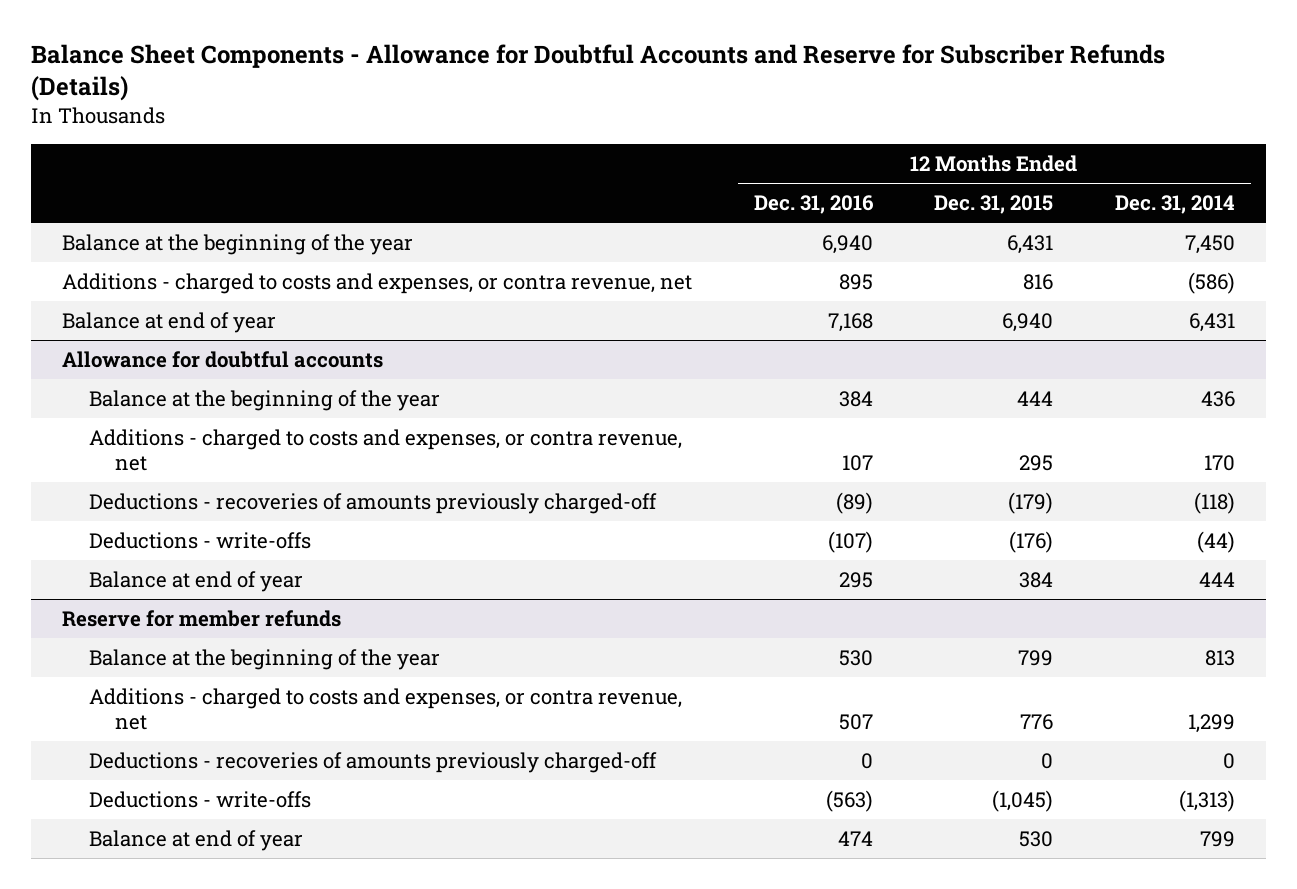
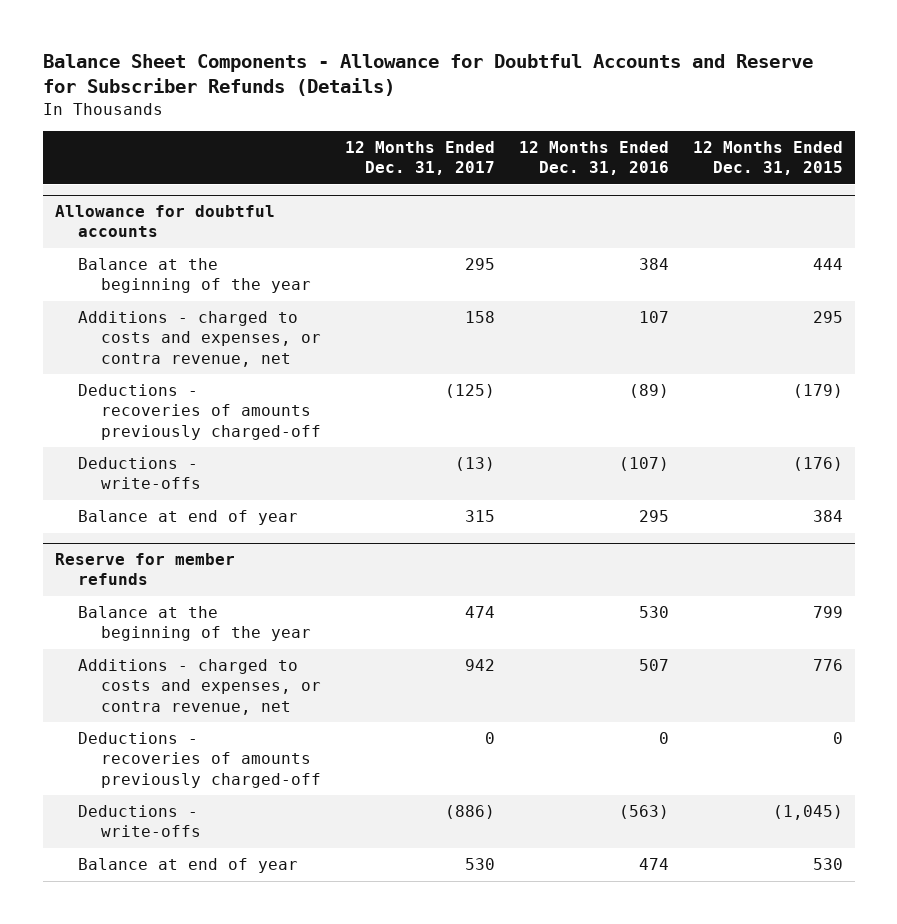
[1115,195,1236,215] Dec. 31, 2014 -> none
none -> [344,141,495,176] 12 Months Ended Dec. 31, 2017
[61,234,413,256] Balance at the beginning of the year -> none
[61,273,692,295] Additions - charged to costs and expenses, or contra revenue, net -> none
[61,312,276,334] Balance at end of year -> none

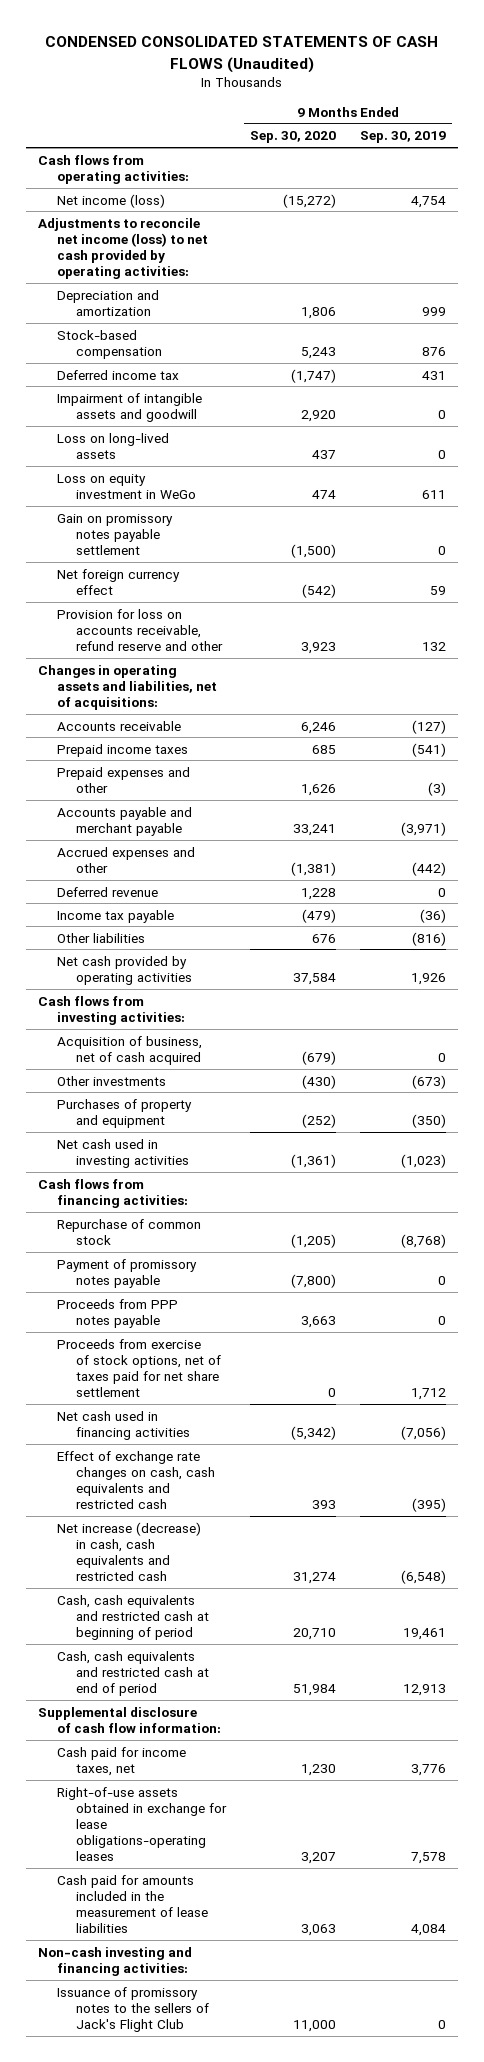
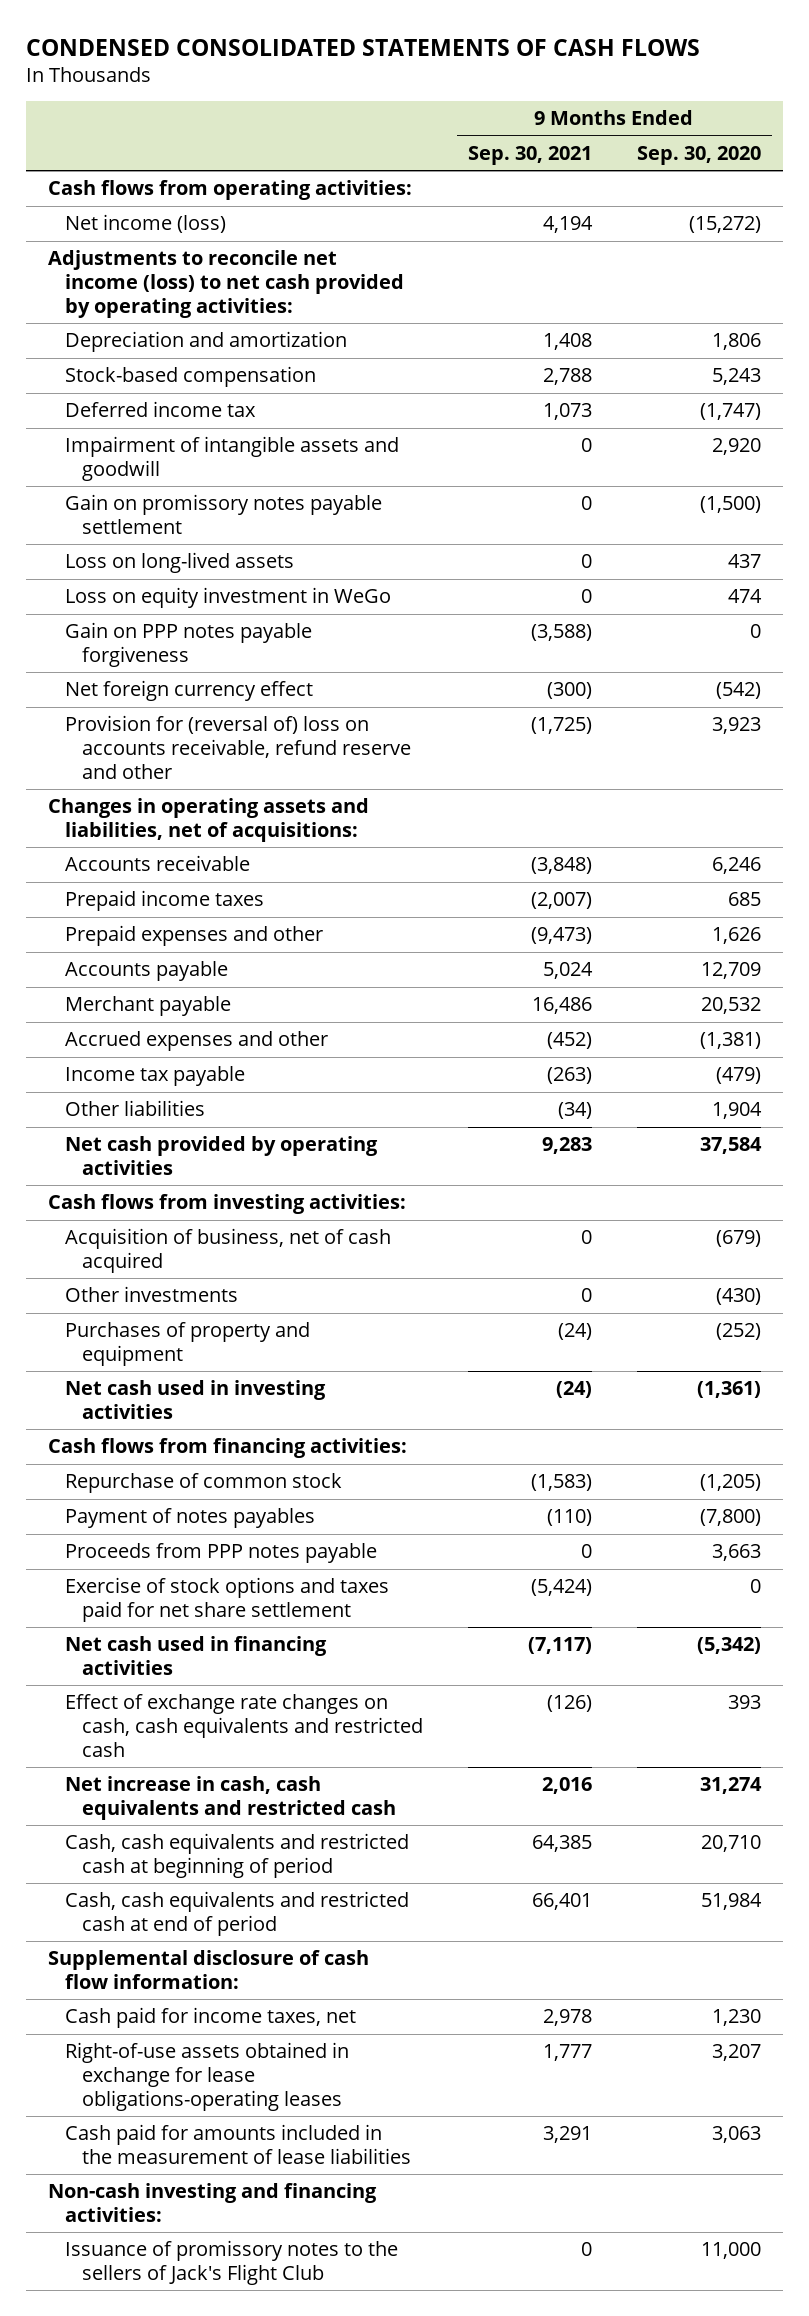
[45,36,439,73] CONDENSED CONSOLIDATED STATEMENTS OF CASH FLOWS (Unaudited) -> [25,38,700,56] CONDENSED CONSOLIDATED STATEMENTS OF CASH FLOWS
[360,131,447,144] Sep. 30, 2019 -> none
none -> [467,145,592,165] Sep. 30, 2021
[57,513,174,556] Gain on promissory notes payable settlement -> [64,494,382,535] Gain on promissory notes payable settlement
none -> [64,622,312,668] Gain on PPP notes payable forgiveness
[57,608,224,652] Provision for loss on accounts receivable, refund reserve and other -> [64,715,411,779] Provision for (reversal of) loss on accounts receivable, refund reserve and other
[57,806,193,836] Accounts payable and merchant payable -> [64,961,228,982] Accounts payable
[293,823,337,836] 33,241 -> [700,962,761,980] 12,709
none -> [64,996,231,1017] Merchant payable
[57,886,159,897] Deferred revenue -> none
[312,933,337,943] 676 -> [711,1102,762,1120] 1,904
[57,1258,198,1288] Payment of promissory notes payable -> [64,1508,315,1529] Payment of notes payables
[57,1338,222,1398] Proceeds from exercise of stock options, net of taxes paid for net share settlement -> [64,1577,389,1623] Exercise of stock options and taxes paid for net share settlement
[57,1521,202,1582] Net increase (decrease) in cash, cash equivalents and restricted cash -> [64,1776,396,1821] Net increase in cash, cash equivalents and restricted cash

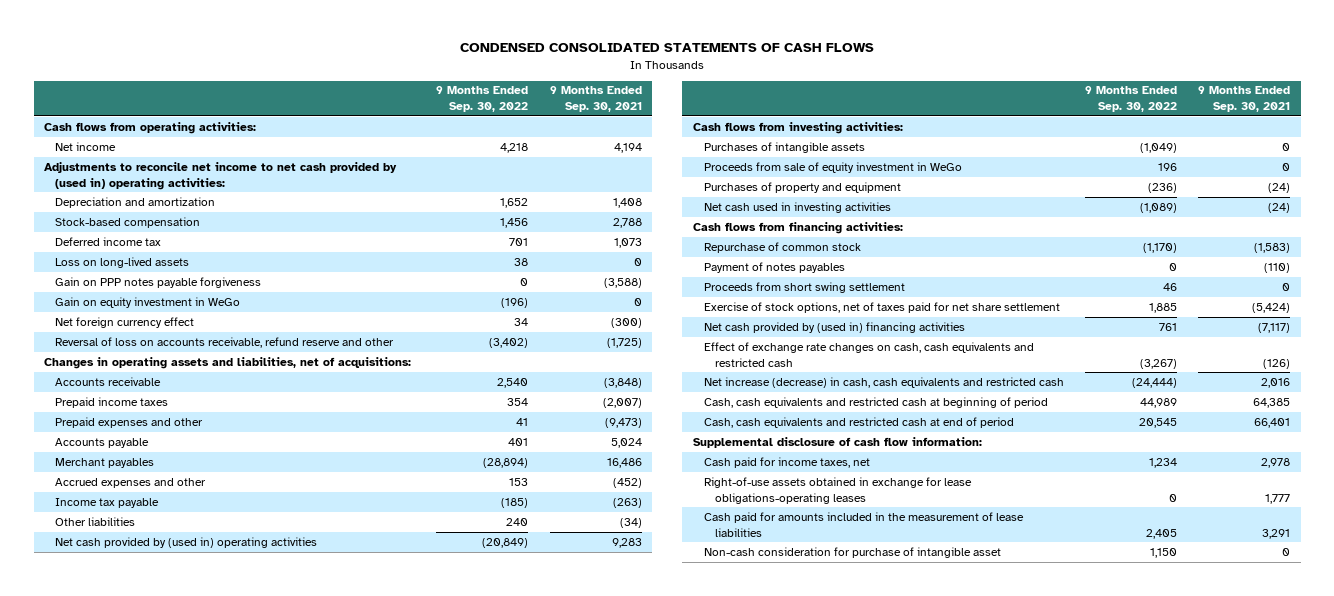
[636,145,761,165] Sep. 30, 2020 -> none
none -> [436,86,529,113] 9 Months Ended Sep. 30, 2022
[64,214,226,234] Net income (loss) -> [55,141,117,151] Net income
[48,250,404,318] Adjustments to reconcile net income (loss) to net cash provided by operating activities: -> [44,161,398,190] Adjustments to reconcile net income to net cash provided by (used in) operating activities:
[64,436,399,482] Impairment of intangible assets and goodwill -> none
[64,494,382,535] Gain on promissory notes payable settlement -> none
[64,587,391,609] Loss on equity investment in WeGo -> none
none -> [55,296,241,308] Gain on equity investment in WeGo
[64,715,411,779] Provision for (reversal of) loss on accounts receivable, refund reserve and other -> [55,336,395,348] Reversal of loss on accounts receivable, refund reserve and other
[64,996,231,1017] Merchant payable -> [55,457,155,468] Merchant payables
[64,1136,378,1176] Net cash provided by operating activities -> [55,536,318,548] Net cash provided by (used in) operating activities
[64,1286,238,1303] Other investments -> none
[64,1228,391,1274] Acquisition of business, net of cash acquired -> [703,141,865,153] Purchases of intangible assets
none -> [703,161,962,173] Proceeds from sale of equity investment in WeGo
[64,1543,377,1564] Proceeds from PPP notes payable -> none
none -> [703,281,905,293] Proceeds from short swing settlement
[64,1577,389,1623] Exercise of stock options and taxes paid for net share settlement -> [703,301,1060,313] Exercise of stock options, net of taxes paid for net share settlement
[64,1636,327,1676] Net cash used in financing activities -> [703,321,965,333] Net cash provided by (used in) financing activities
[64,1776,396,1821] Net increase in cash, cash equivalents and restricted cash -> [703,376,1064,388] Net increase (decrease) in cash, cash equivalents and restricted cash
[48,2183,378,2223] Non-cash investing and financing activities: -> none
[64,2240,398,2286] Issuance of promissory notes to the sellers of Jack's Flight Club -> none
none -> [703,546,1001,558] Non-cash consideration for purchase of intangible asset

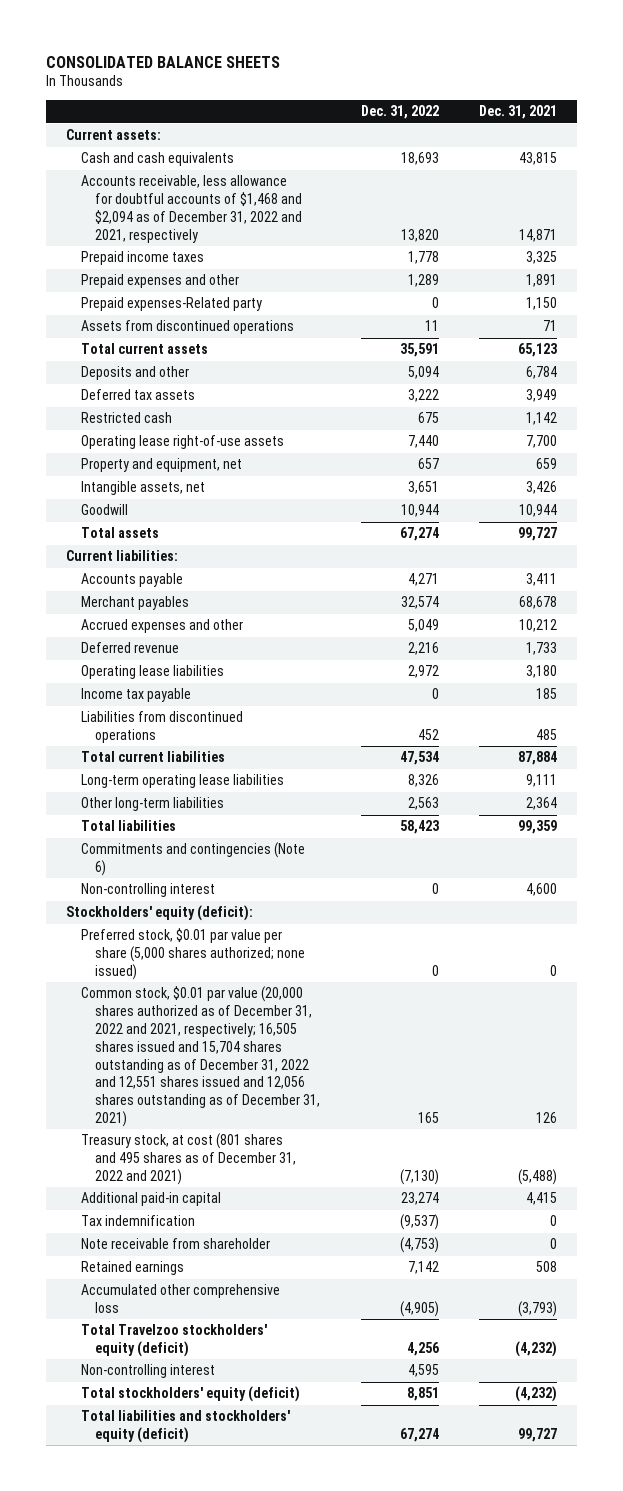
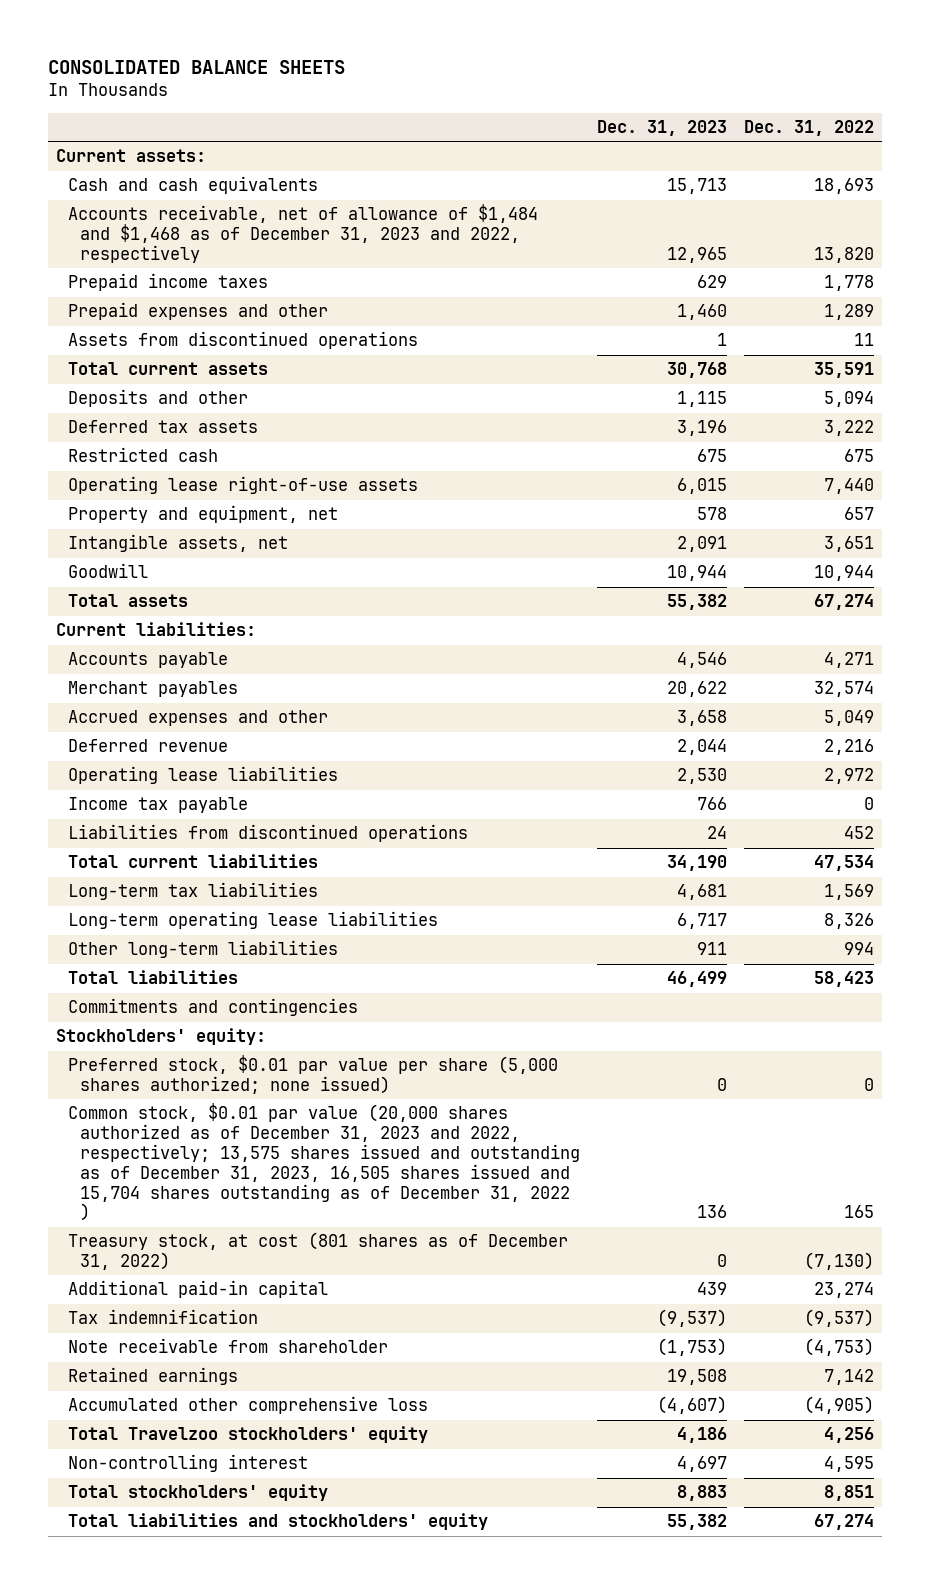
[479,105,558,120] Dec. 31, 2021 -> none
none -> [596,120,727,137] Dec. 31, 2023
[80,175,303,243] Accounts receivable, less allowance for doubtful accounts of $1,468 and $2,094 as of December 31, 2022 and 2021, respectively -> [68,204,539,263] Accounts receivable, net of allowance of $1,484 and $1,468 as of December 31, 2023 and 2022, respectively
[80,297,262,312] Prepaid expenses-Related party -> none
none -> [68,882,319,901] Long-term tax liabilities
[407,797,439,811] 2,563 -> [843,942,874,956] 994
[80,883,215,898] Non-controlling interest -> none
[80,842,305,877] Commitments and contingencies (Note 6) -> [68,998,359,1017] Commitments and contingencies
[66,905,254,922] Stockholders' equity (deficit): -> [56,1028,267,1046] Stockholders' equity:
[80,986,321,1128] Common stock, $0.01 par value (20,000 shares authorized as of December 31, 2022 and 2021, respectively; 16,505 shares issued and 15,704 shares outstanding as of December 31, 2022 and 12,551 shares issued and 12,056 shares outstanding as of December 31, 2021) -> [68,1103,581,1222] Common stock, $0.01 par value (20,000 shares authorized as of December 31, 2023 and 2022, respectively; 13,575 shares issued and outstanding as of December 31, 2023, 16,505 shares issued and 15,704 shares outstanding as of December 31, 2022 )
[80,1133,297,1185] Treasury stock, at cost (801 shares and 495 shares as of December 31, 2022 and 2021) -> [68,1232,569,1271] Treasury stock, at cost (801 shares as of December 31, 2022)
[80,1324,267,1358] Total Travelzoo stockholders' equity (deficit) -> [68,1426,429,1444] Total Travelzoo stockholders' equity
[80,1386,300,1403] Total stockholders' equity (deficit) -> [68,1484,329,1502] Total stockholders' equity
[80,1410,290,1444] Total liabilities and stockholders' equity (deficit) -> [68,1513,489,1531] Total liabilities and stockholders' equity

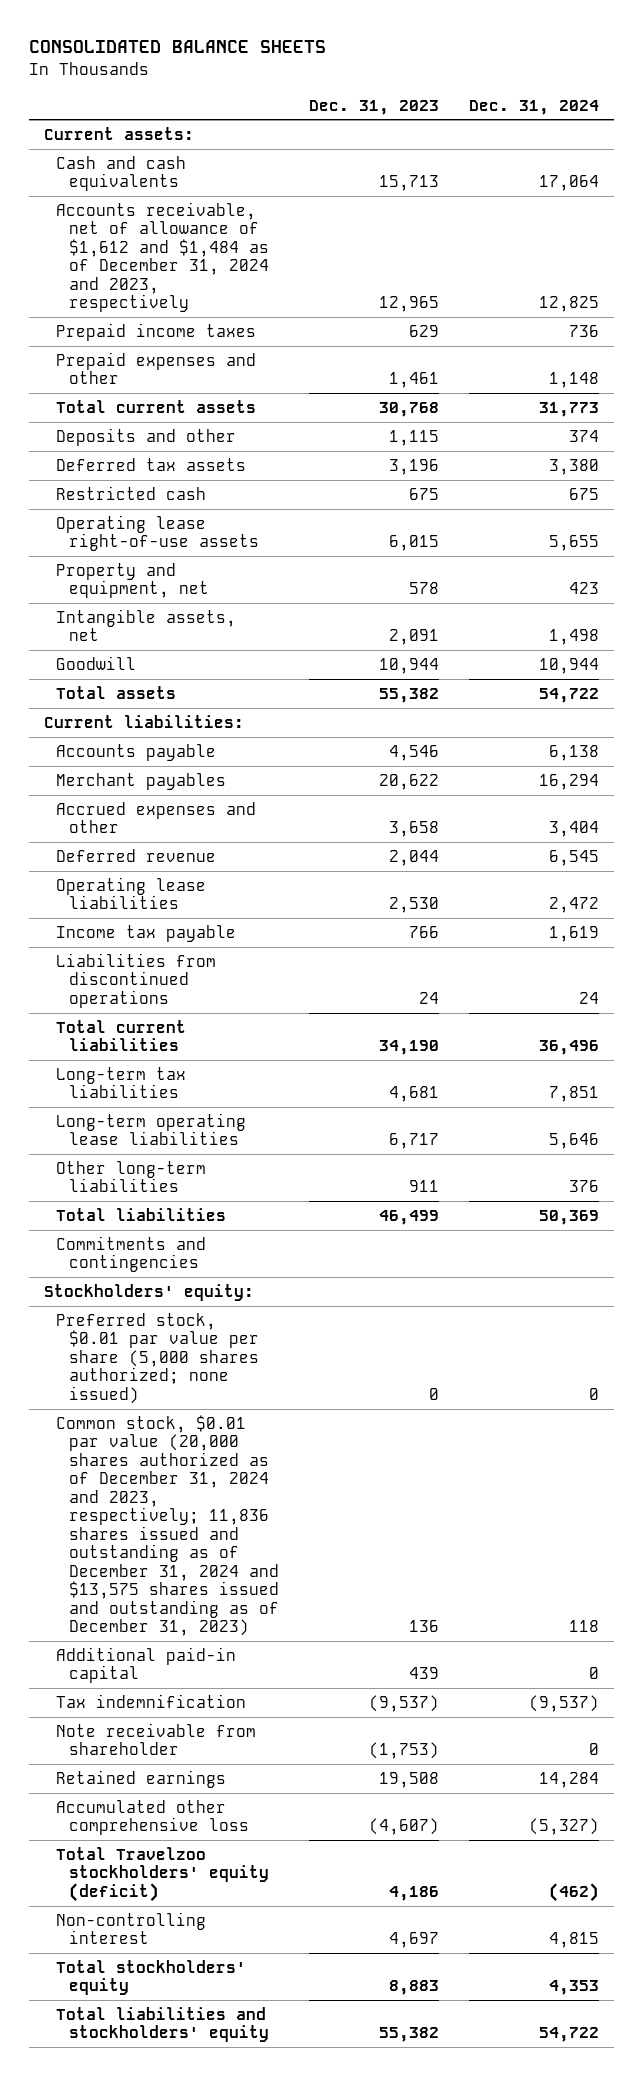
[743,120,874,137] Dec. 31, 2022 -> none
none -> [468,99,599,115] Dec. 31, 2024
[68,204,539,263] Accounts receivable, net of allowance of $1,484 and $1,468 as of December 31, 2023 and 2022, respectively -> [56,202,269,313] Accounts receivable, net of allowance of $1,612 and $1,484 as of December 31, 2024 and 2023, respectively
[68,331,419,350] Assets from discontinued operations -> none
[676,304,727,321] 1,460 -> [388,372,439,389] 1,461
[68,1232,569,1271] Treasury stock, at cost (801 shares as of December 31, 2022) -> none
[68,1103,581,1222] Common stock, $0.01 par value (20,000 shares authorized as of December 31, 2023 and 2022, respectively; 13,575 shares issued and outstanding as of December 31, 2023, 16,505 shares issued and 15,704 shares outstanding as of December 31, 2022 ) -> [56,1415,279,1637] Common stock, $0.01 par value (20,000 shares authorized as of December 31, 2024 and 2023, respectively; 11,836 shares issued and outstanding as of December 31, 2024 and $13,575 shares issued and outstanding as of December 31, 2023)
[68,1426,429,1444] Total Travelzoo stockholders' equity -> [56,1847,269,1902] Total Travelzoo stockholders' equity (deficit)

